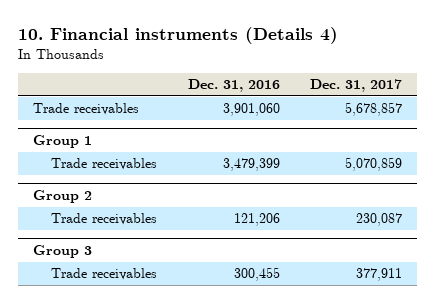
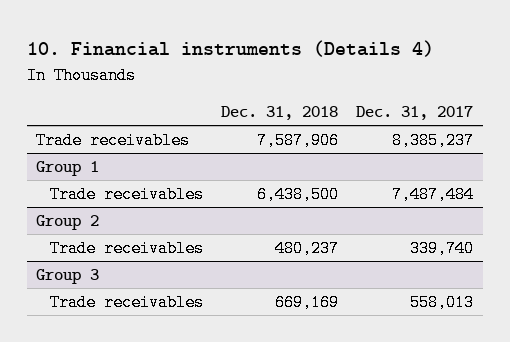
[187,79,280,93] Dec. 31, 2016 -> none
none -> [221,105,339,120] Dec. 31, 2018
[344,102,402,117] 5,678,857 -> [392,132,475,150] 8,385,237
[344,157,402,172] 5,070,859 -> [392,186,475,204] 7,487,484
[355,213,402,227] 230,087 -> [410,240,475,258] 339,740
[355,268,402,282] 377,911 -> [410,294,475,312] 558,013

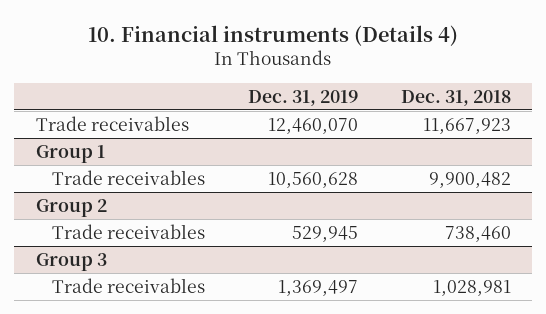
[356,105,474,120] Dec. 31, 2017 -> none
none -> [248,89,359,106] Dec. 31, 2019
[257,132,340,150] 7,587,906 -> [422,117,511,134] 11,667,923
[257,186,340,204] 6,438,500 -> [428,171,511,188] 9,900,482
[275,240,340,258] 480,237 -> [444,225,511,242] 738,460
[275,294,340,312] 669,169 -> [432,279,511,296] 1,028,981

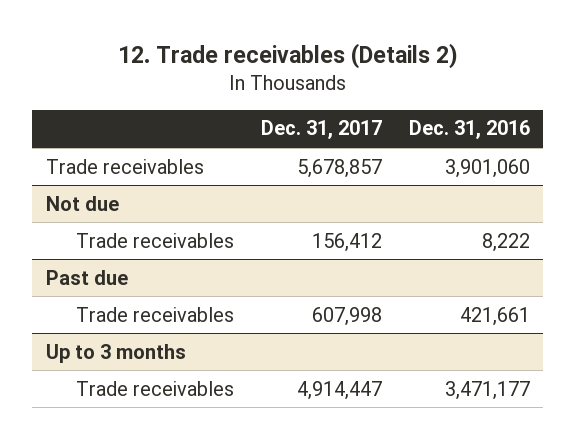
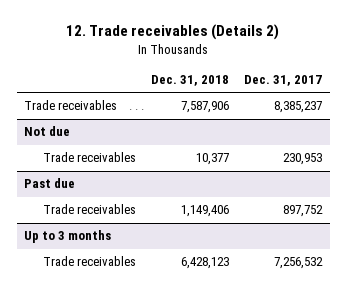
[408,120,530,140] Dec. 31, 2016 -> none
none -> [151,74,230,86] Dec. 31, 2018
[296,158,382,178] 5,678,857 -> [274,101,323,114] 8,385,237
[311,232,382,252] 156,412 -> [283,153,323,166] 230,953
[311,306,382,326] 607,998 -> [283,205,324,218] 897,752
[296,380,382,400] 4,914,447 -> [274,257,324,270] 7,256,532

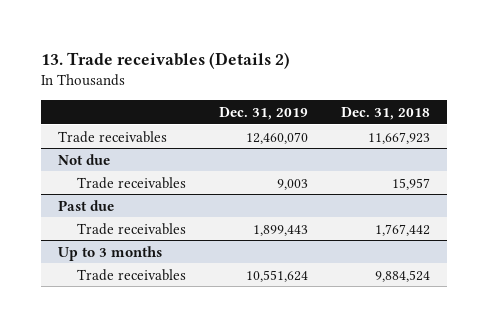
[66,24,280,41] 12. Trade receivables (Details 2) -> [41,51,291,69] 13. Trade receivables (Details 2)
[244,74,323,86] Dec. 31, 2017 -> none
none -> [219,106,309,120] Dec. 31, 2019
[181,101,230,114] 7,587,906 -> [368,131,431,144] 11,667,923
[196,153,230,166] 10,377 -> [392,177,431,190] 15,957
[181,205,230,218] 1,149,406 -> [375,223,431,236] 1,767,442
[181,257,230,270] 6,428,123 -> [375,269,431,282] 9,884,524

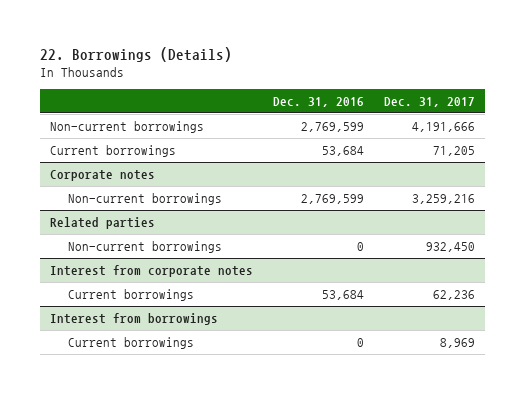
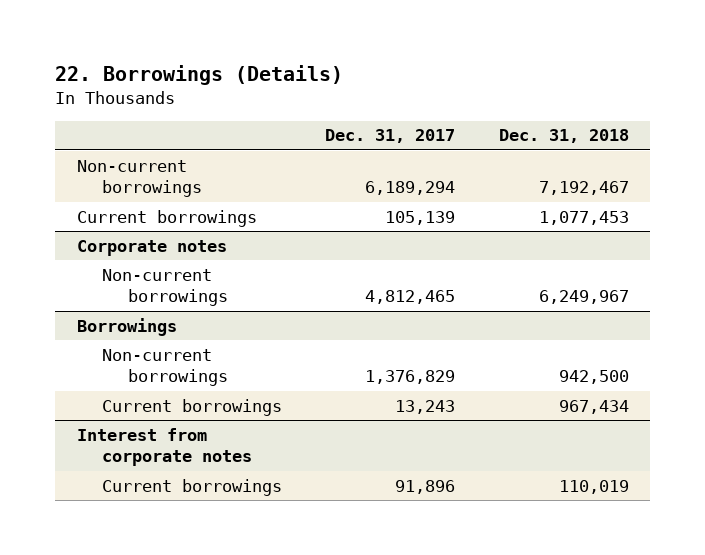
[272,96,364,107] Dec. 31, 2016 -> none
none -> [498,129,629,144] Dec. 31, 2018
[412,121,476,132] 4,191,666 -> [365,181,456,196] 6,189,294
[433,145,476,156] 71,205 -> [385,210,456,225] 105,139
[49,216,155,229] Related parties -> none
[412,193,476,204] 3,259,216 -> [365,290,456,305] 4,812,465
none -> [76,317,177,336] Borrowings
[426,241,476,252] 932,450 -> [365,370,456,385] 1,376,829
none -> [102,398,283,416] Current borrowings
[49,312,218,325] Interest from borrowings -> none
[67,336,194,349] Current borrowings -> none
[433,289,476,300] 62,236 -> [395,479,456,494] 91,896

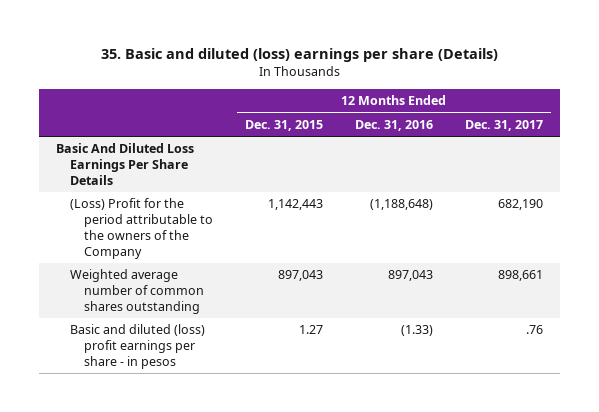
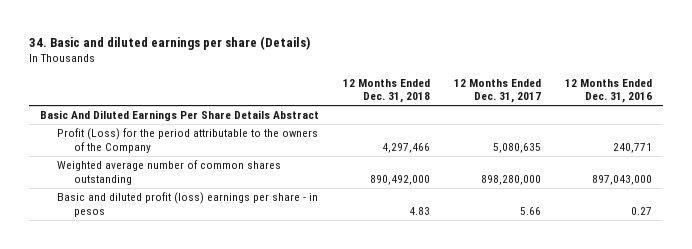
[100,48,498,63] 35. Basic and diluted (loss) earnings per share (Details) -> [28,35,310,50] 34. Basic and diluted earnings per share (Details)
[244,119,323,131] Dec. 31, 2015 -> none
none -> [343,78,431,104] 12 Months Ended Dec. 31, 2018
[55,143,194,185] Basic And Diluted Loss Earnings Per Share Details -> [40,110,320,122] Basic And Diluted Earnings Per Share Details Abstract
[69,198,213,259] (Loss) Profit for the period attributable to the owners of the Company -> [57,128,319,153] Profit (Loss) for the period attributable to the owners of the Company
[370,199,434,211] (1,188,648) -> [612,142,652,153] 240,771
[498,199,544,211] 682,190 -> [492,142,541,153] 5,080,635
[388,270,434,282] 897,043 -> [591,174,652,185] 897,043,000
[498,270,544,282] 898,661 -> [480,174,541,185] 898,280,000
[69,324,205,369] Basic and diluted (loss) profit earnings per share - in pesos -> [57,192,319,217] Basic and diluted profit (loss) earnings per share - in pesos
[401,325,434,337] (1.33) -> [630,206,652,215] 0.27
[526,325,544,335] .76 -> [519,206,541,215] 5.66

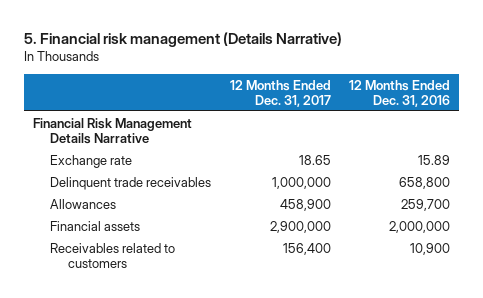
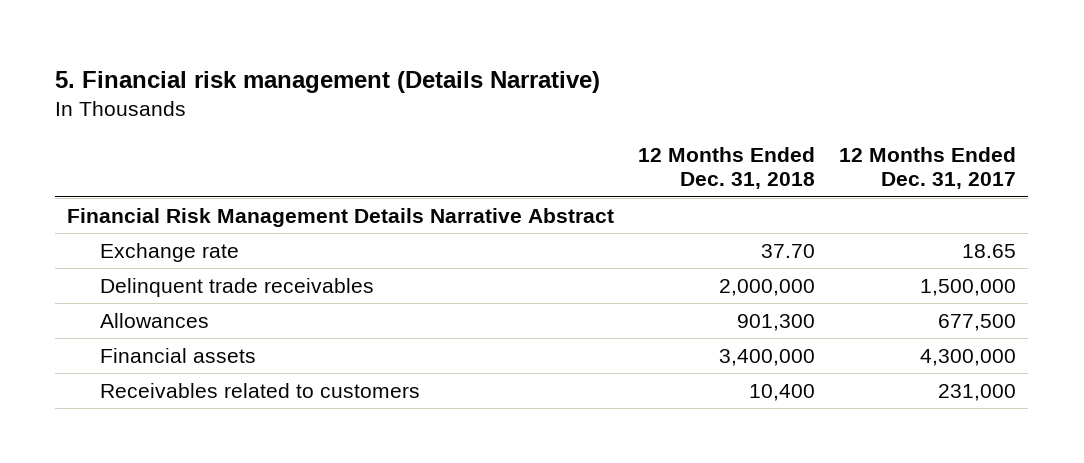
[349,79,451,107] 12 Months Ended Dec. 31, 2016 -> none
none -> [638,147,816,190] 12 Months Ended Dec. 31, 2018
[32,117,192,144] Financial Risk Management Details Narrative -> [67,207,615,227] Financial Risk Management Details Narrative Abstract
[271,176,331,189] 1,000,000 -> [920,278,1017,296] 1,500,000
[279,198,331,211] 458,900 -> [938,313,1017,331] 677,500
[269,220,331,233] 2,900,000 -> [920,348,1017,366] 4,300,000
[282,242,331,255] 156,400 -> [938,383,1017,401] 231,000

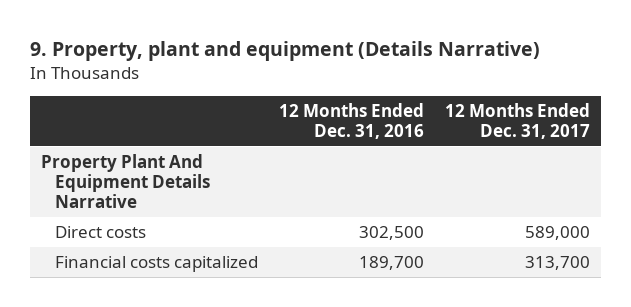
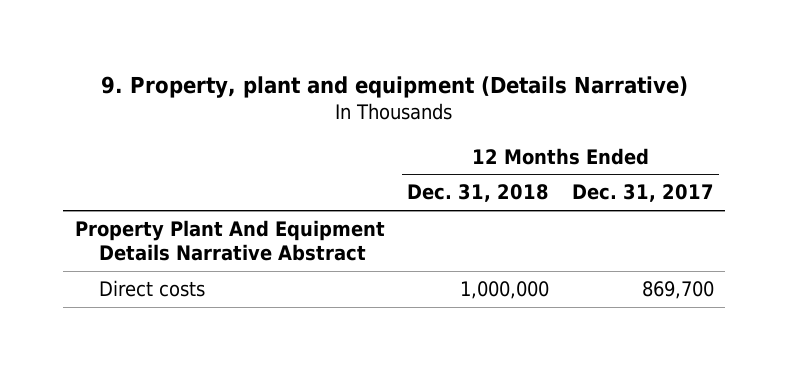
[279,102,425,139] 12 Months Ended Dec. 31, 2016 -> none
none -> [407,184,550,203] Dec. 31, 2018
[55,255,259,272] Financial costs capitalized -> none
[40,153,211,208] Property Plant And Equipment Details Narrative -> [74,219,385,262] Property Plant And Equipment Details Narrative Abstract
[525,225,591,240] 589,000 -> [641,280,714,299] 869,700

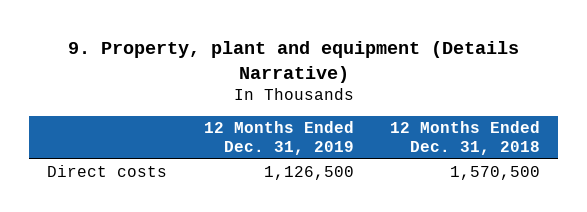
[571,184,714,203] Dec. 31, 2017 -> none
none -> [203,121,354,156] 12 Months Ended Dec. 31, 2019
[74,219,385,262] Property Plant And Equipment Details Narrative Abstract -> none
[460,280,550,299] 1,000,000 -> [450,165,541,180] 1,570,500

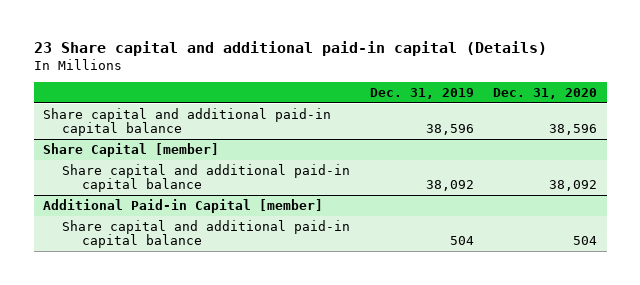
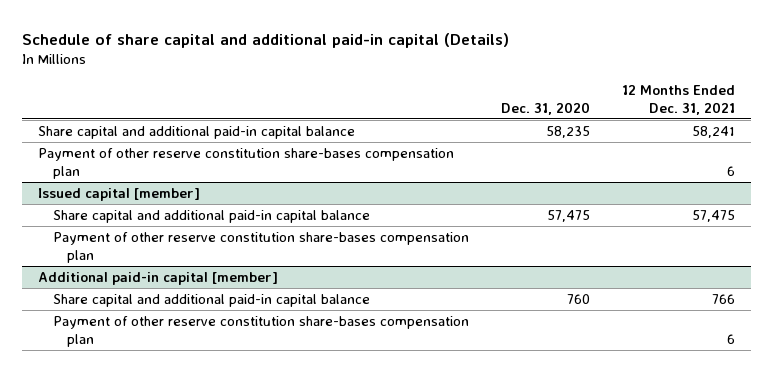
[33,40,547,56] 23 Share capital and additional paid-in capital (Details) -> [22,32,510,48] Schedule of share capital and additional paid-in capital (Details)
[369,87,474,99] Dec. 31, 2019 -> none
none -> [621,84,735,115] 12 Months Ended Dec. 31, 2021
[549,124,598,136] 38,596 -> [545,126,590,139] 58,235
none -> [38,148,455,179] Payment of other reserve constitution share-bases compensation plan
[43,142,220,157] Share Capital [member] -> [38,188,201,202] Issued capital [member]
[549,180,598,192] 38,092 -> [546,210,590,223] 57,475
none -> [52,232,469,263] Payment of other reserve constitution share-bases compensation plan
[43,198,324,213] Additional Paid-in Capital [member] -> [38,272,279,286] Additional paid-in capital [member]
[573,236,598,246] 504 -> [566,294,590,305] 760
none -> [52,316,469,347] Payment of other reserve constitution share-bases compensation plan

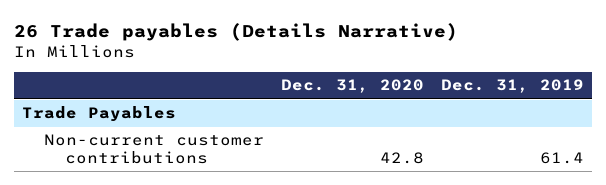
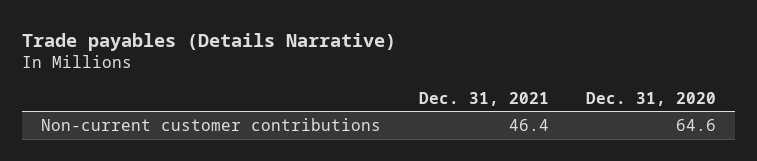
[13,22,458,41] 26 Trade payables (Details Narrative) -> [21,32,396,51] Trade payables (Details Narrative)
[440,79,584,94] Dec. 31, 2019 -> none
none -> [418,91,549,106] Dec. 31, 2021
[22,106,177,123] Trade Payables -> none
[379,152,424,165] 42.8 -> [676,119,717,132] 64.6

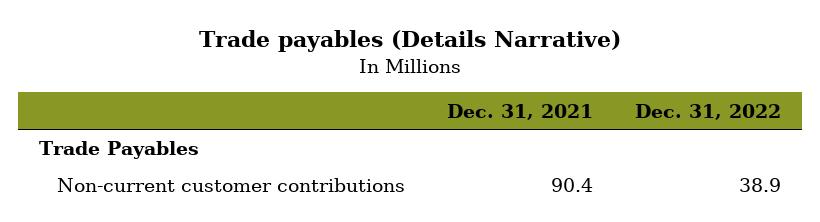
[586,91,717,106] Dec. 31, 2020 -> none
none -> [635,103,782,120] Dec. 31, 2022
none -> [38,141,199,160] Trade Payables
[508,119,549,132] 46.4 -> [551,178,594,193] 90.4

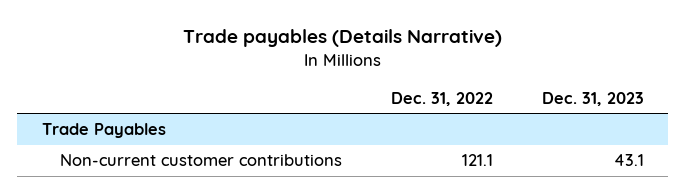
[447,103,594,120] Dec. 31, 2021 -> none
none -> [541,91,644,106] Dec. 31, 2023
[739,178,782,193] 38.9 -> [461,154,493,167] 121.1

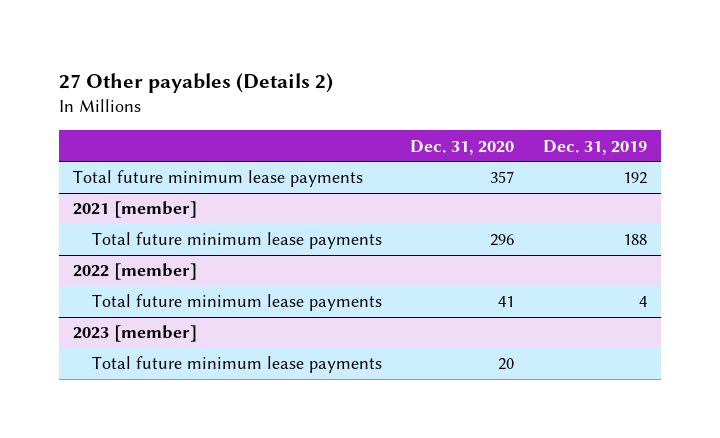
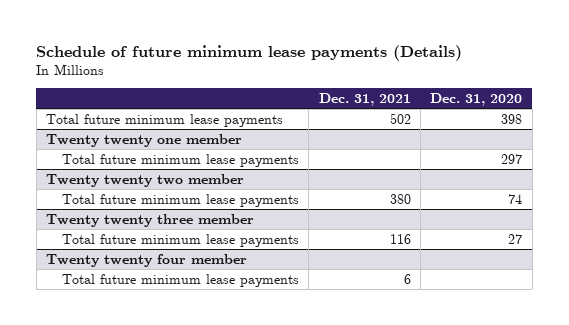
[59,72,334,93] 27 Other payables (Details 2) -> [36,44,463,61] Schedule of future minimum lease payments (Details)
[542,139,647,155] Dec. 31, 2019 -> none
none -> [318,92,411,106] Dec. 31, 2021
[73,325,198,343] 2023 [member] -> none
[490,171,515,184] 357 -> [501,113,523,124] 398
[73,201,198,219] 2021 [member] -> [46,133,243,147] Twenty twenty one member
[490,234,515,247] 296 -> [501,153,523,164] 297
[73,263,198,281] 2022 [member] -> [46,173,245,187] Twenty twenty two member
[498,296,515,308] 41 -> [508,193,523,204] 74
none -> [46,213,255,227] Twenty twenty three member
[498,358,515,371] 20 -> [508,233,523,244] 27
none -> [46,253,248,267] Twenty twenty four member
none -> [61,273,299,287] Total future minimum lease payments

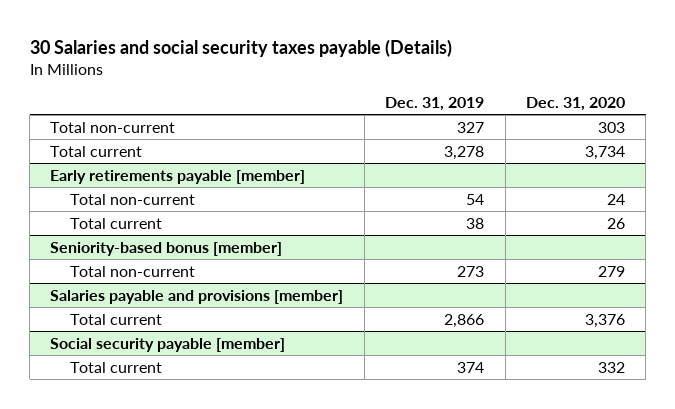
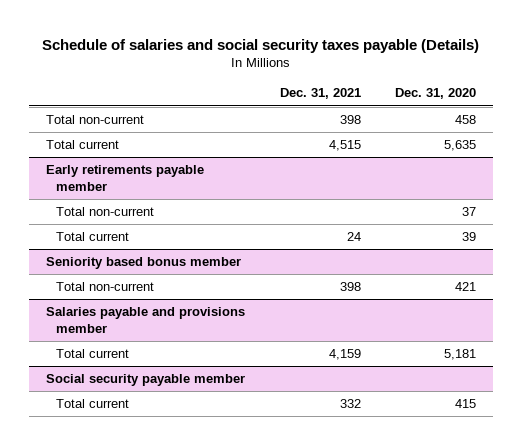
[29,38,452,57] 30 Salaries and social security taxes payable (Details) -> [42,38,480,53] Schedule of salaries and social security taxes payable (Details)
[385,96,485,111] Dec. 31, 2019 -> none
none -> [279,88,361,100] Dec. 31, 2021
[597,121,625,133] 303 -> [454,115,476,125] 458
[584,145,625,160] 3,734 -> [443,140,476,152] 5,635
[50,169,306,184] Early retirements payable [member] -> [46,165,205,191] Early retirements payable member
[606,193,625,205] 24 -> [461,207,476,217] 37
[606,217,625,229] 26 -> [461,232,476,242] 39
[50,241,283,256] Seniority-based bonus [member] -> [46,257,242,270] Seniority based bonus member
[597,265,625,277] 279 -> [454,282,476,292] 421
[50,289,344,304] Salaries payable and provisions [member] -> [46,307,246,333] Salaries payable and provisions member
[584,313,625,328] 3,376 -> [443,349,476,361] 5,181
[50,337,286,352] Social security payable [member] -> [46,374,246,387] Social security payable member
[597,361,625,373] 332 -> [454,399,476,409] 415

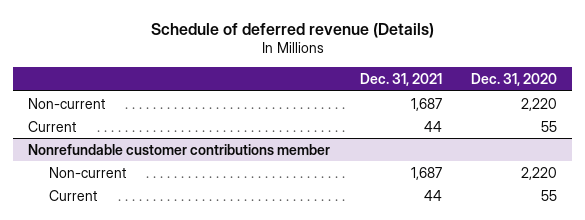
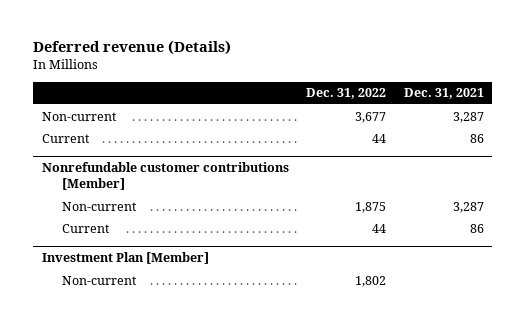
[150,22,434,38] Schedule of deferred revenue (Details) -> [32,40,231,56] Deferred revenue (Details)
[471,73,558,87] Dec. 31, 2020 -> none
none -> [306,88,387,100] Dec. 31, 2022
[410,97,442,111] 1,687 -> [452,111,484,123] 3,287
[423,120,442,132] 44 -> [469,133,484,143] 86
[27,143,330,155] Nonrefundable customer contributions member -> [41,162,289,191] Nonrefundable customer contributions [Member]
[410,166,442,180] 1,687 -> [452,201,484,213] 3,287
[423,189,442,201] 44 -> [469,223,484,233] 86
none -> [41,252,209,265] Investment Plan [Member]
none -> [61,275,137,285] Non-current

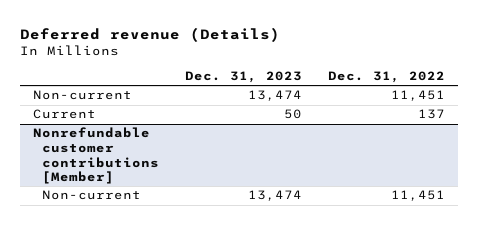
[403,88,484,100] Dec. 31, 2021 -> none
none -> [184,71,302,84] Dec. 31, 2023
[355,111,387,123] 3,677 -> [390,90,445,102] 11,451
[372,133,387,143] 44 -> [417,109,445,120] 137
[61,223,110,233] Current -> none
[41,252,209,265] Investment Plan [Member] -> none
[61,275,137,285] Non-current -> none
[355,201,387,213] 1,875 -> [390,190,445,202] 11,451

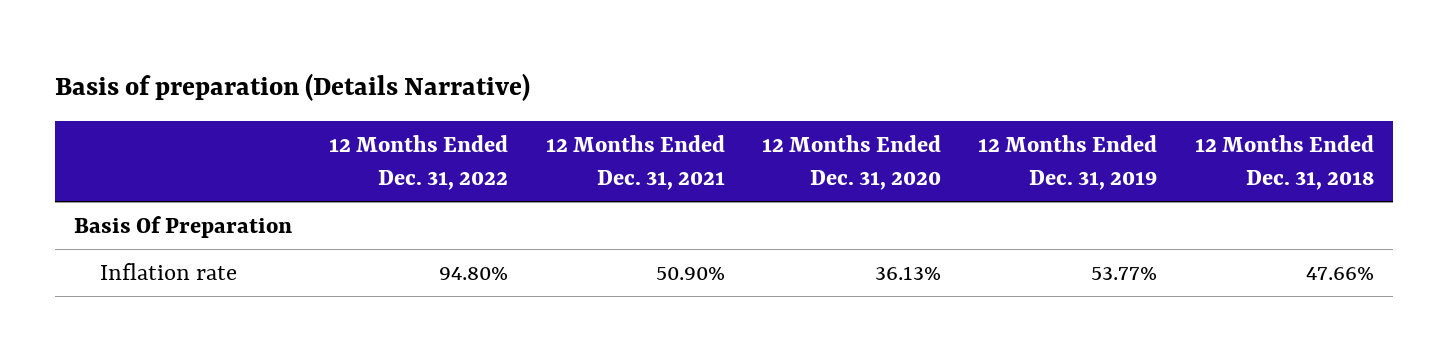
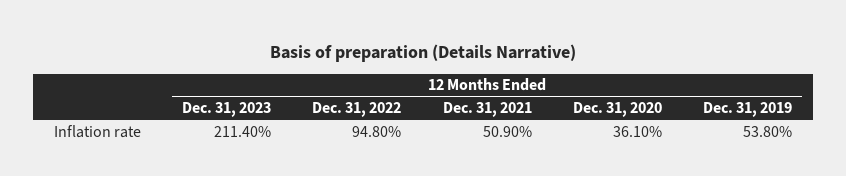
[1194,134,1374,190] 12 Months Ended Dec. 31, 2018 -> none
none -> [182,101,272,117] Dec. 31, 2023
[73,215,292,238] Basis Of Preparation -> none
[874,265,941,280] 36.13% -> [612,125,662,137] 36.10%
[1091,266,1158,280] 53.77% -> [743,125,793,137] 53.80%

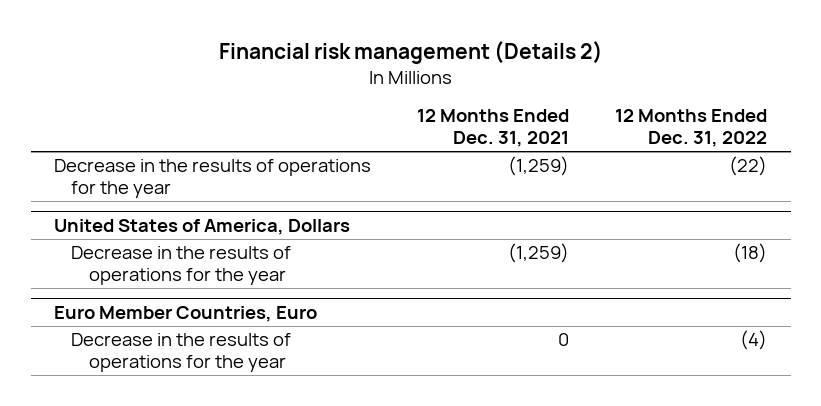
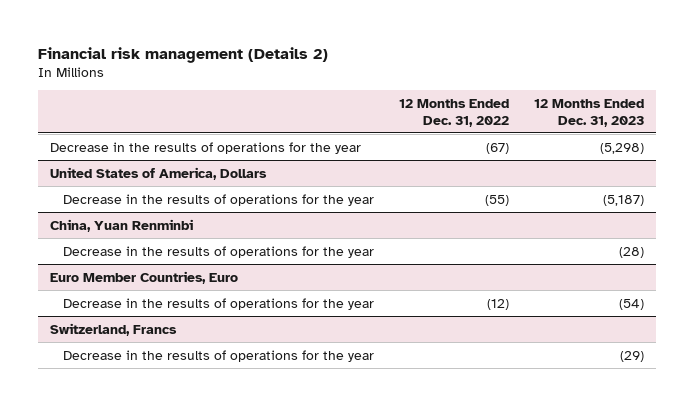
[417,109,570,148] 12 Months Ended Dec. 31, 2021 -> none
none -> [533,98,644,127] 12 Months Ended Dec. 31, 2023
[729,156,768,177] (22) -> [485,142,509,154] (67)
[733,243,768,264] (18) -> [484,194,509,206] (55)
none -> [50,218,194,232] China, Yuan Renminbi
none -> [62,245,374,258] Decrease in the results of operations for the year
[740,330,768,351] (4) -> [486,298,509,310] (12)
none -> [50,322,178,336] Switzerland, Francs
none -> [62,349,374,362] Decrease in the results of operations for the year

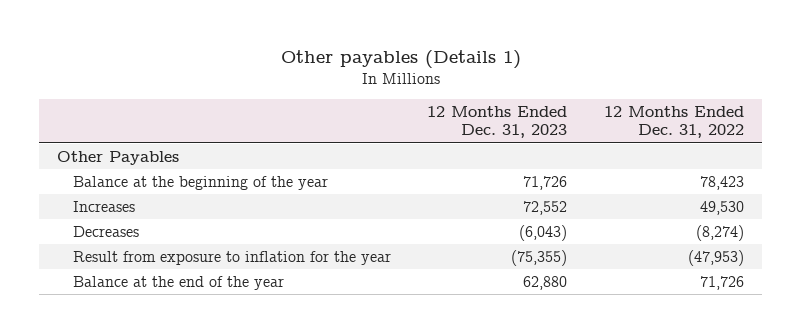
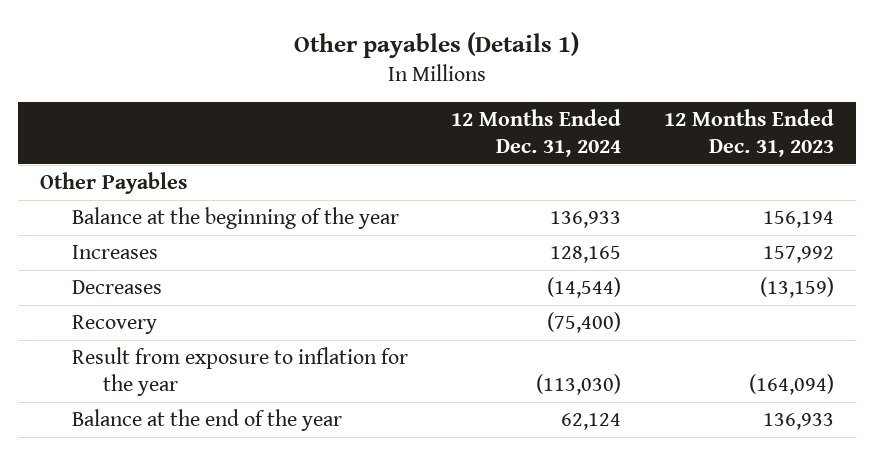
[603,106,744,139] 12 Months Ended Dec. 31, 2022 -> none
none -> [451,109,622,157] 12 Months Ended Dec. 31, 2024
[523,176,568,191] 71,726 -> [763,211,835,229] 156,194
[523,201,568,216] 72,552 -> [763,246,835,264] 157,992
[519,225,568,242] (6,043) -> [760,277,835,299] (13,159)
none -> [71,315,157,335] Recovery
[511,250,568,267] (75,355) -> [749,373,835,395] (164,094)
[523,276,568,291] 62,880 -> [763,413,835,431] 136,933

